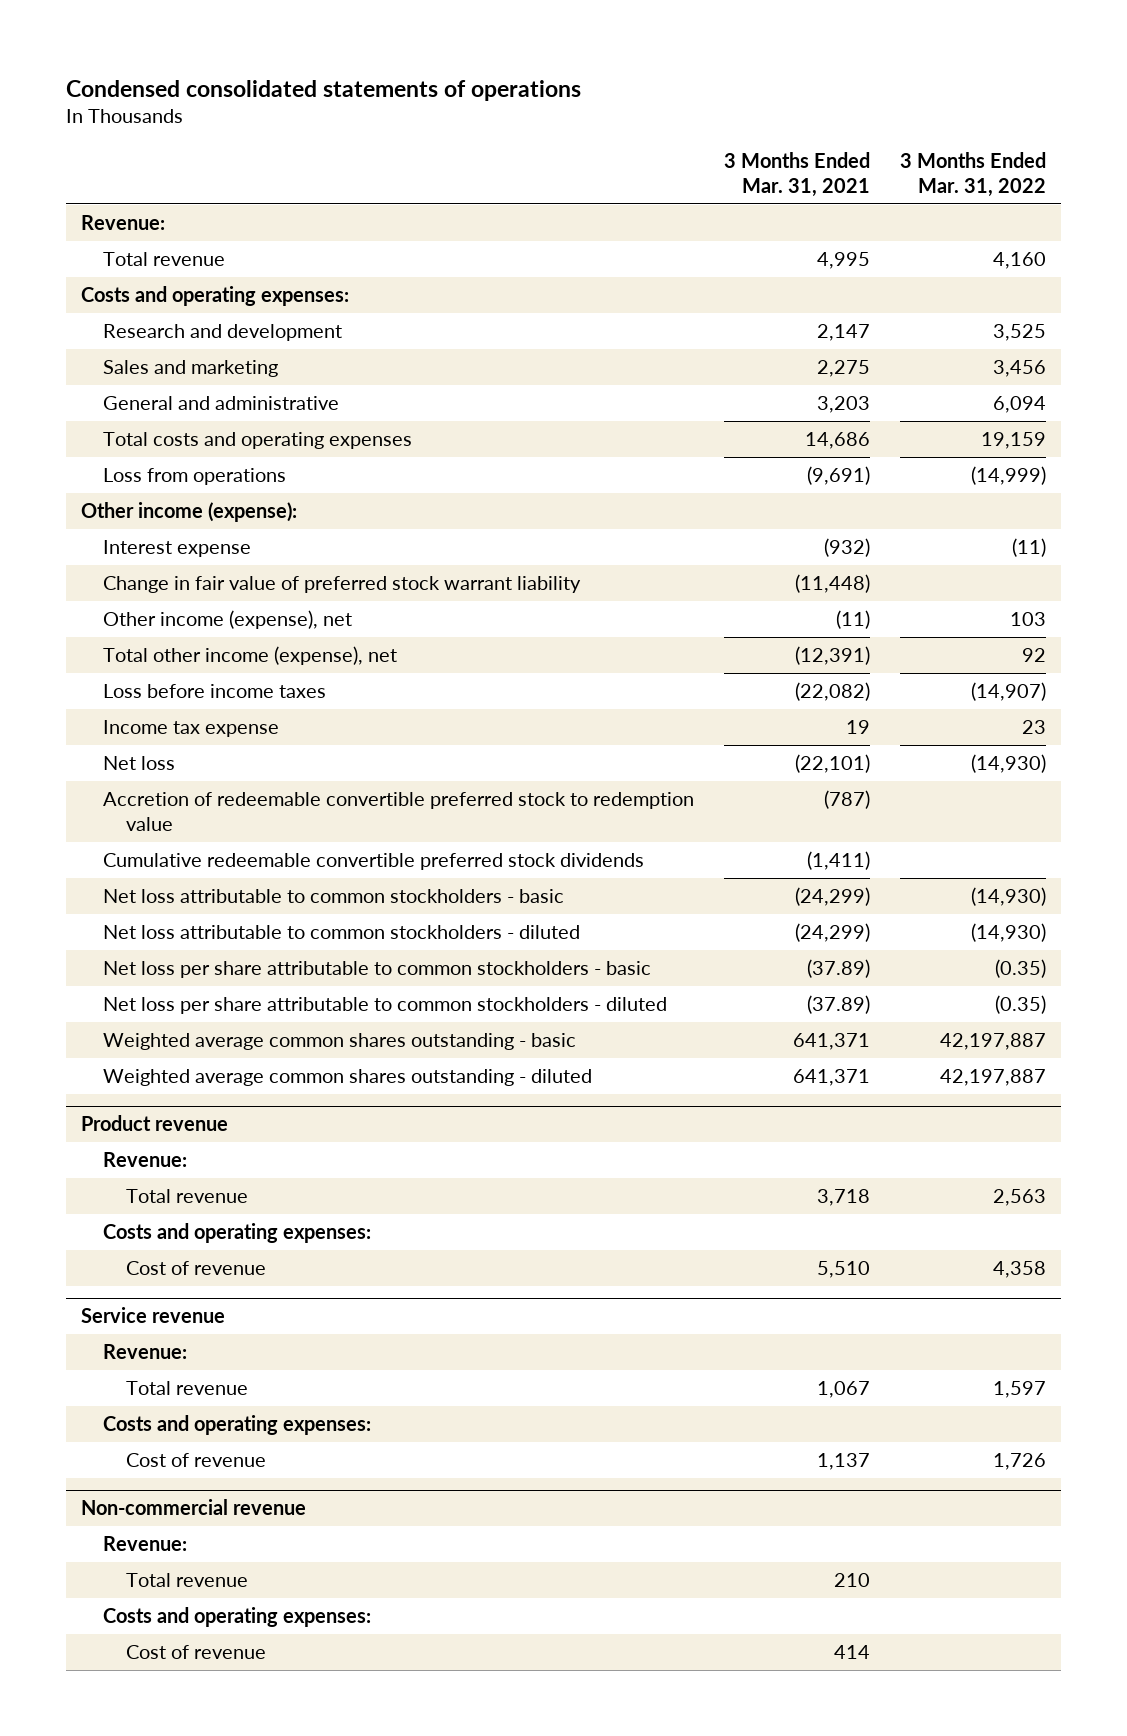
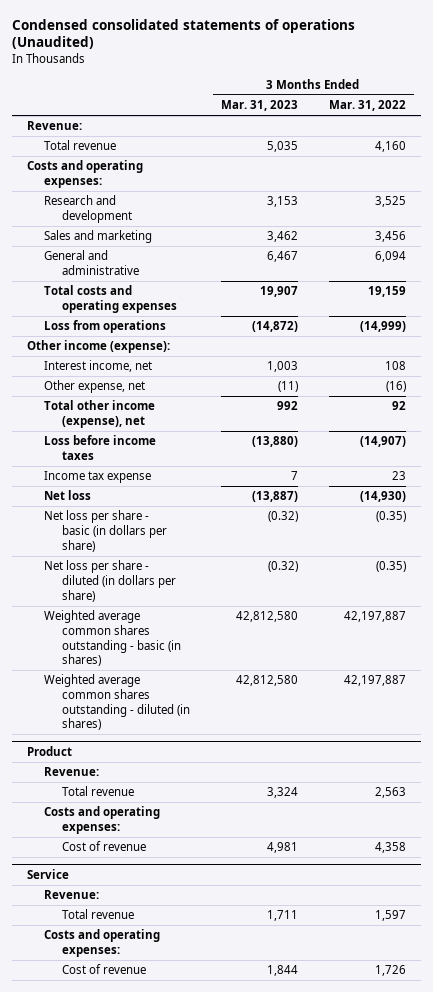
[65,79,581,101] Condensed consolidated statements of operations -> [11,18,355,50] Condensed consolidated statements of operations (Unaudited)
[724,152,871,197] 3 Months Ended Mar. 31, 2021 -> none
none -> [220,100,298,112] Mar. 31, 2023
[103,540,252,558] Interest expense -> none
[103,576,582,594] Change in fair value of preferred stock warrant liability -> none
none -> [44,360,153,373] Interest income, net
[103,610,353,630] Other income (expense), net -> [44,380,146,394] Other expense, net
[1009,612,1046,627] 103 -> [385,381,406,393] (16)
[103,792,695,831] Accretion of redeemable convertible preferred stock to redemption value -> none
[103,853,645,871] Cumulative redeemable convertible preferred stock dividends -> none
[103,889,565,904] Net loss attributable to common stockholders - basic -> none
[103,925,581,940] Net loss attributable to common stockholders - diluted -> none
[103,961,652,979] Net loss per share attributable to common stockholders - basic -> [44,510,167,552] Net loss per share - basic (in dollars per share)
[103,997,668,1015] Net loss per share attributable to common stockholders - diluted -> [44,560,176,602] Net loss per share - diluted (in dollars per share)
[103,1033,577,1051] Weighted average common shares outstanding - basic -> [44,610,181,667] Weighted average common shares outstanding - basic (in shares)
[103,1069,593,1087] Weighted average common shares outstanding - diluted -> [44,674,190,731] Weighted average common shares outstanding - diluted (in shares)
[80,1115,228,1132] Product revenue -> [27,745,73,756] Product
[80,1307,225,1324] Service revenue -> [27,868,70,879] Service
[80,1499,306,1516] Non-commercial revenue -> none
[103,1536,188,1552] Revenue: -> none
[125,1573,248,1588] Total revenue -> none
[103,1607,372,1628] Costs and operating expenses: -> none
[125,1645,266,1660] Cost of revenue -> none

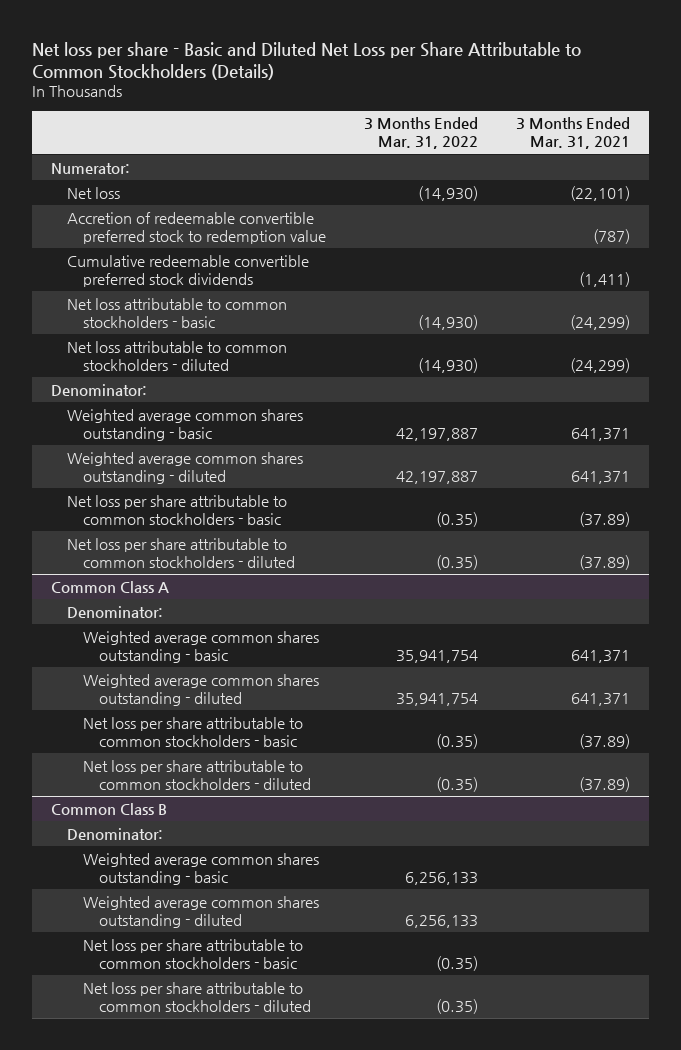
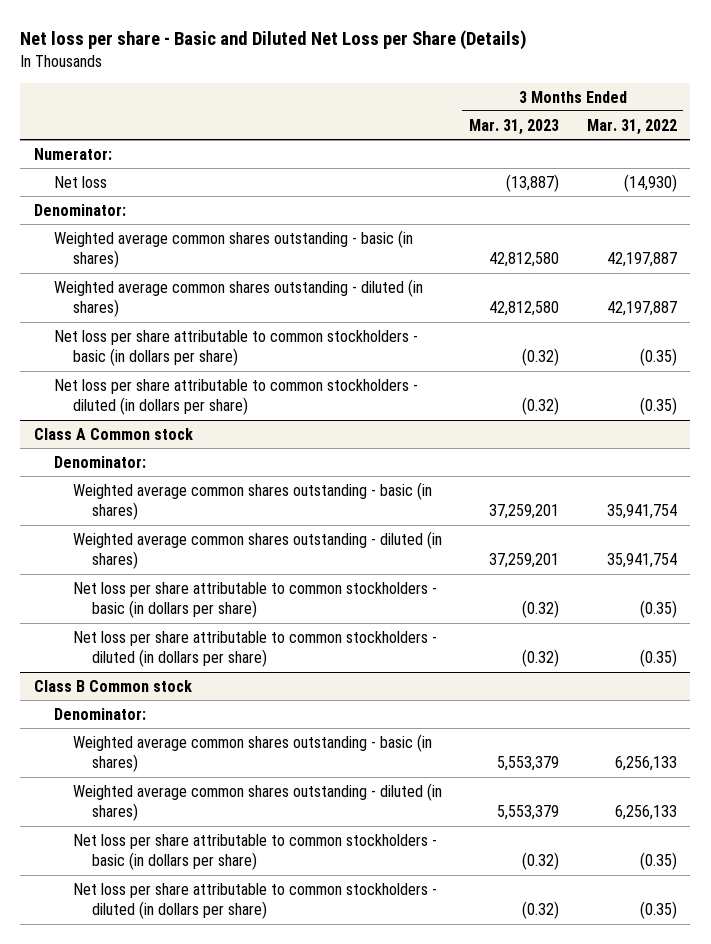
[32,41,582,80] Net loss per share - Basic and Diluted Net Loss per Share Attributable to Common Stockholders (Details) -> [20,30,528,51] Net loss per share - Basic and Diluted Net Loss per Share (Details)
[516,117,631,150] 3 Months Ended Mar. 31, 2021 -> none
none -> [469,118,560,135] Mar. 31, 2023
[67,211,327,244] Accretion of redeemable convertible preferred stock to redemption value -> none
[67,254,310,287] Cumulative redeemable convertible preferred stock dividends -> none
[67,297,288,328] Net loss attributable to common stockholders - basic -> none
[67,340,288,371] Net loss attributable to common stockholders - diluted -> none
[67,408,304,441] Weighted average common shares outstanding - basic -> [53,229,413,269] Weighted average common shares outstanding - basic (in shares)
[67,451,304,484] Weighted average common shares outstanding - diluted -> [53,278,423,318] Weighted average common shares outstanding - diluted (in shares)
[67,494,288,525] Net loss per share attributable to common stockholders - basic -> [53,329,418,367] Net loss per share attributable to common stockholders - basic (in dollars per share)
[67,537,296,568] Net loss per share attributable to common stockholders - diluted -> [53,378,418,416] Net loss per share attributable to common stockholders - diluted (in dollars per share)
[51,580,170,593] Common Class A -> [34,427,194,440] Class A Common stock
[83,630,320,663] Weighted average common shares outstanding - basic -> [73,481,433,521] Weighted average common shares outstanding - basic (in shares)
[83,673,320,706] Weighted average common shares outstanding - diluted -> [73,530,443,570] Weighted average common shares outstanding - diluted (in shares)
[83,716,304,747] Net loss per share attributable to common stockholders - basic -> [73,581,438,619] Net loss per share attributable to common stockholders - basic (in dollars per share)
[83,759,311,790] Net loss per share attributable to common stockholders - diluted -> [73,630,438,668] Net loss per share attributable to common stockholders - diluted (in dollars per share)
[51,802,168,815] Common Class B -> [34,679,193,692] Class B Common stock
[83,852,320,885] Weighted average common shares outstanding - basic -> [73,733,433,773] Weighted average common shares outstanding - basic (in shares)
[83,895,320,928] Weighted average common shares outstanding - diluted -> [73,782,443,822] Weighted average common shares outstanding - diluted (in shares)
[83,938,304,969] Net loss per share attributable to common stockholders - basic -> [73,833,438,871] Net loss per share attributable to common stockholders - basic (in dollars per share)
[83,981,311,1012] Net loss per share attributable to common stockholders - diluted -> [73,882,438,920] Net loss per share attributable to common stockholders - diluted (in dollars per share)

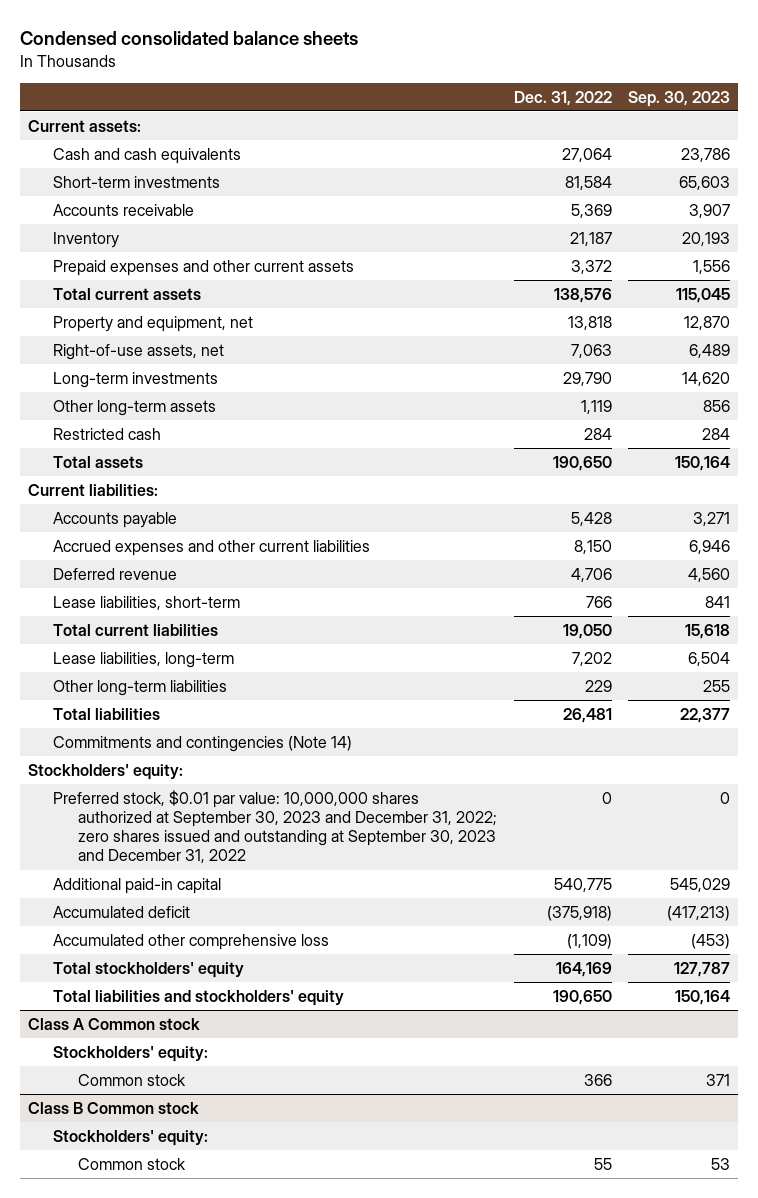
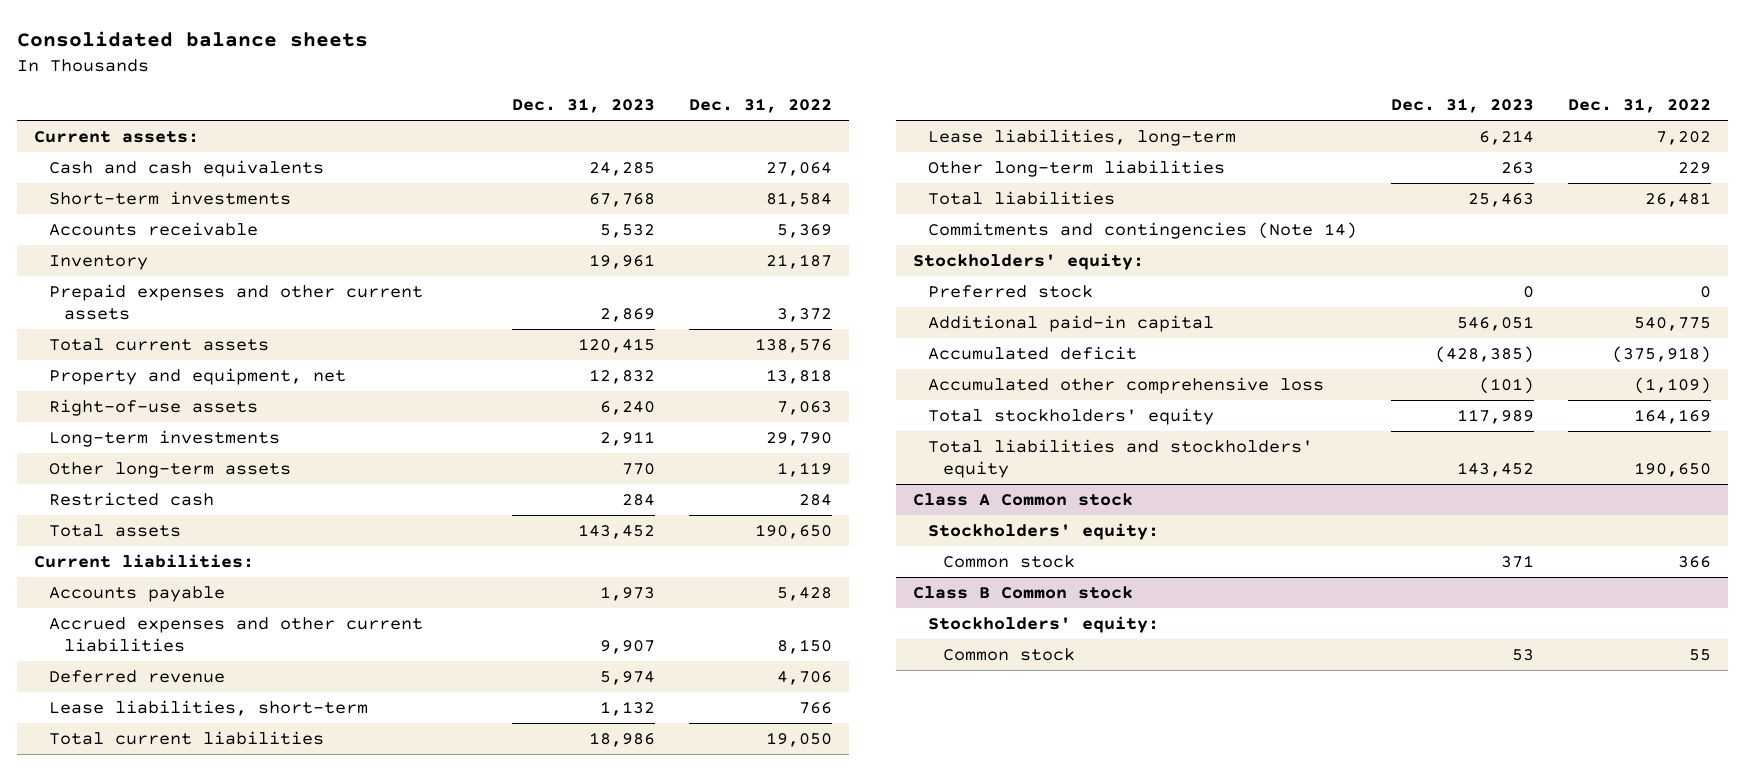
[20,31,359,46] Condensed consolidated balance sheets -> [16,30,368,47] Consolidated balance sheets
[627,90,730,107] Sep. 30, 2023 -> none
none -> [512,98,656,114] Dec. 31, 2023
[53,343,225,360] Right-of-use assets, net -> [49,399,259,417] Right-of-use assets
[53,789,498,864] Preferred stock, $0.01 par value: 10,000,000 shares authorized at September 30, 2023 and December 31, 2022; zero shares issued and outstanding at September 30, 2023 and December 31, 2022 -> [927,285,1093,299] Preferred stock

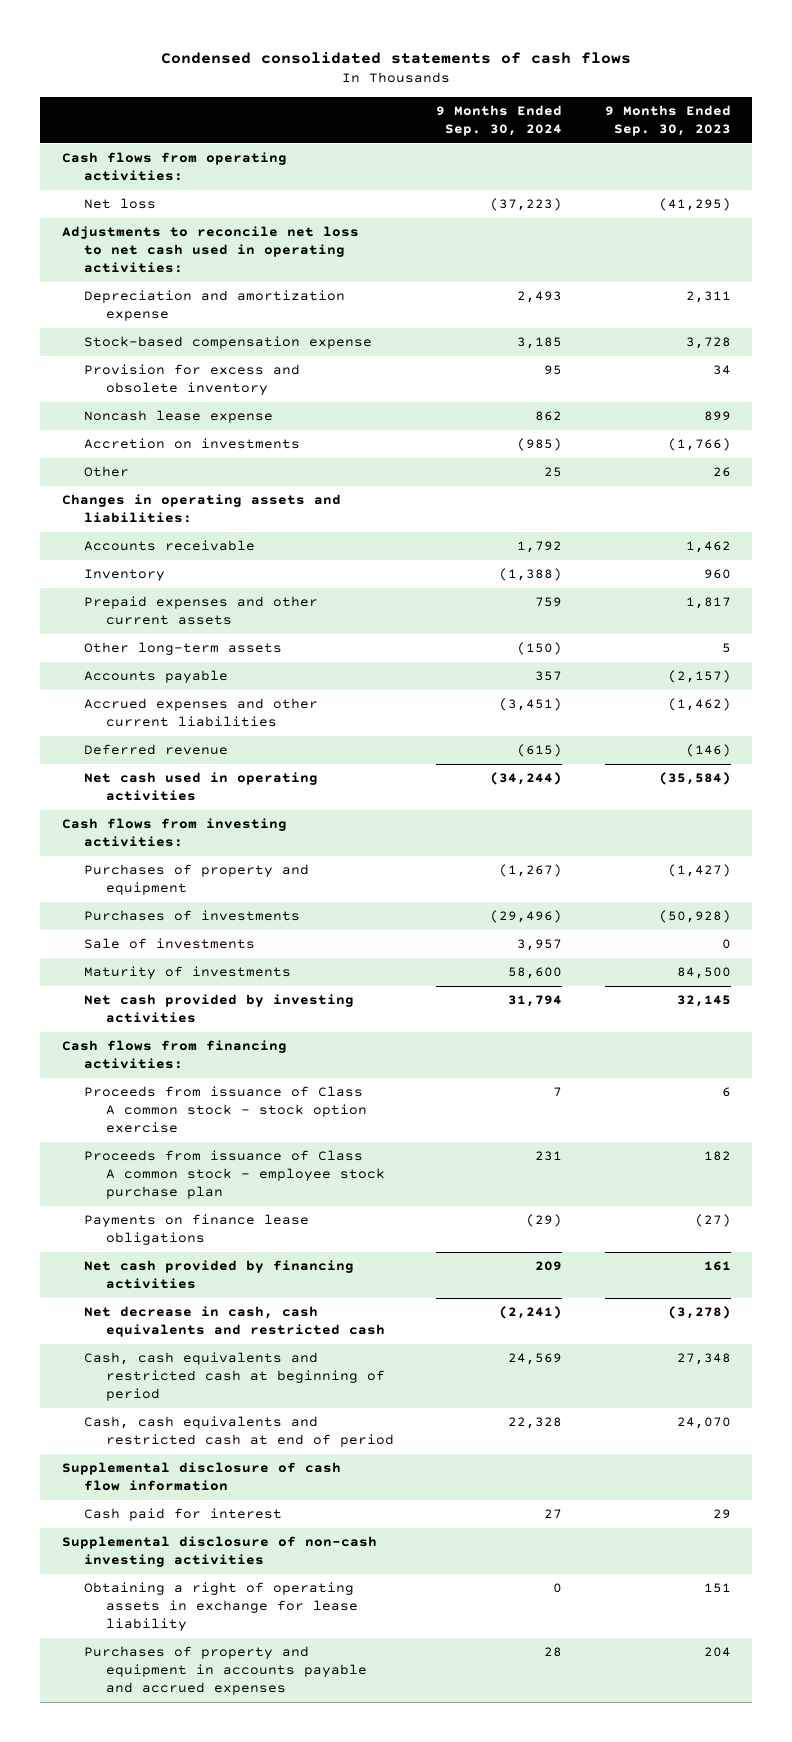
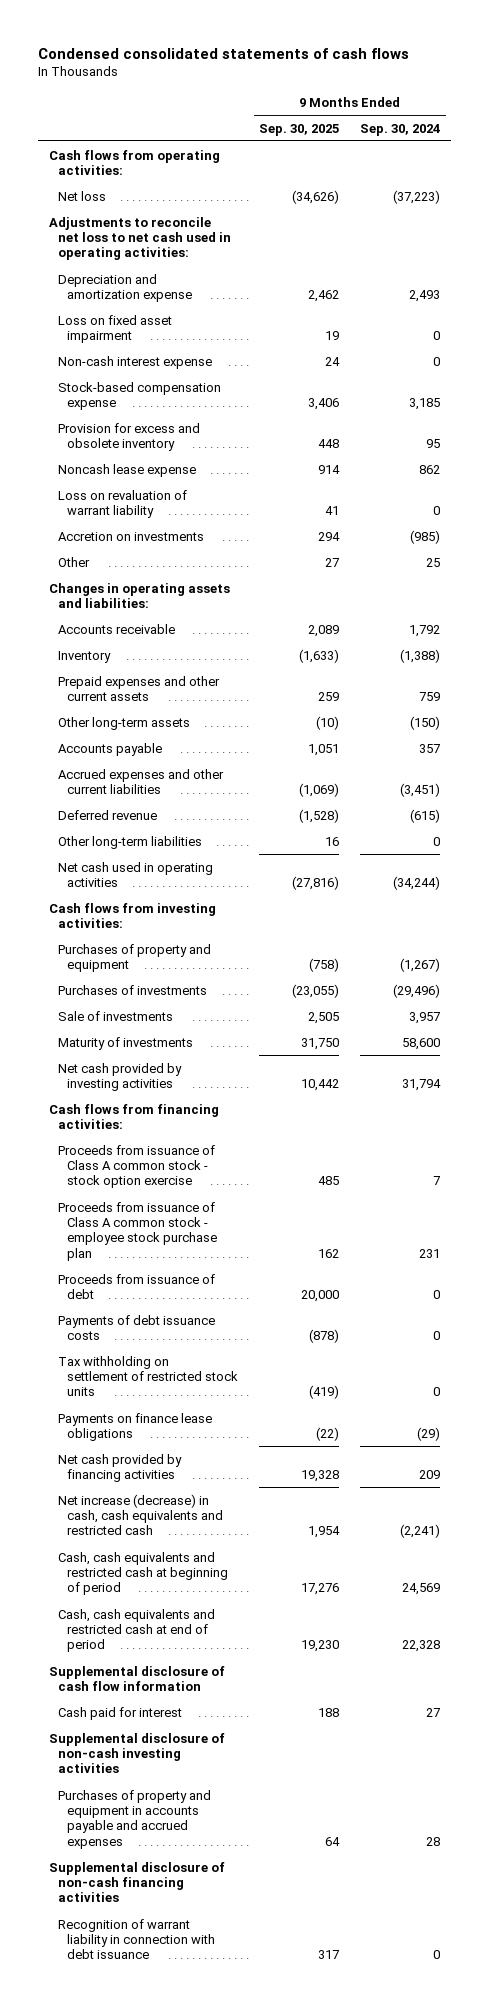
[604,105,731,137] 9 Months Ended Sep. 30, 2023 -> none
none -> [259,123,340,136] Sep. 30, 2025
none -> [58,314,173,343] Loss on fixed asset impairment
none -> [58,355,213,369] Non-cash interest expense
none -> [58,489,188,518] Loss on revaluation of warrant liability
none -> [58,835,203,849] Other long-term liabilities
none -> [58,1273,216,1299] Proceeds from issuance of debt
none -> [58,1314,216,1340] Payments of debt issuance costs
none -> [58,1355,239,1397] Tax withholding on settlement of restricted stock units
[83,1306,386,1338] Net decrease in cash, cash equivalents and restricted cash -> [58,1493,224,1536] Net increase (decrease) in cash, cash equivalents and restricted cash
[83,1582,359,1632] Obtaining a right of operating assets in exchange for lease liability -> none
none -> [48,1861,225,1903] Supplemental disclosure of non-cash financing activities
none -> [58,1918,216,1960] Recognition of warrant liability in connection with debt issuance

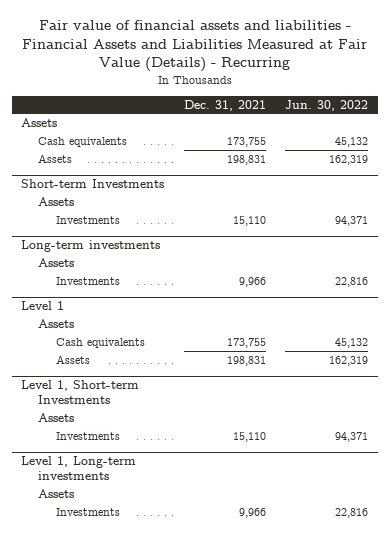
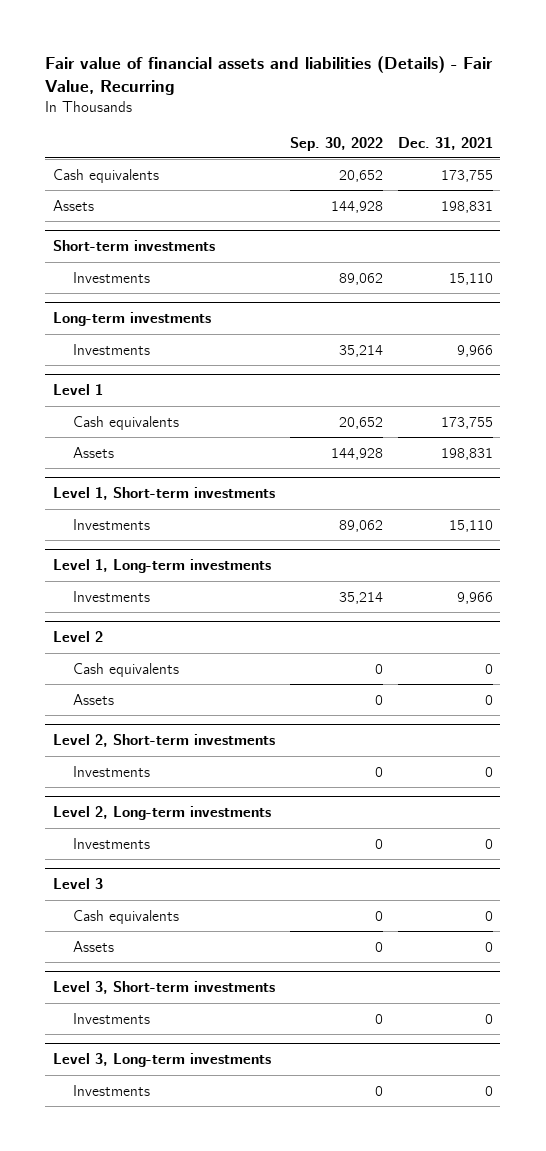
[21,20,367,73] Fair value of financial assets and liabilities - Financial Assets and Liabilities Measured at Fair Value (Details) - Recurring -> [45,55,494,95] Fair value of financial assets and liabilities (Details) - Fair Value, Recurring
[285,99,369,111] Jun. 30, 2022 -> none
none -> [289,136,383,151] Sep. 30, 2022
[21,117,58,127] Assets -> none
[38,196,75,206] Assets -> none
[21,179,165,189] Short-term Investments -> [52,240,215,252] Short-term investments
[38,257,75,267] Assets -> none
[38,318,75,328] Assets -> none
[38,412,75,422] Assets -> none
[21,380,140,405] Level 1, Short-term Investments -> [52,487,275,501] Level 1, Short-term investments
[38,488,75,498] Assets -> none
none -> [52,631,103,643] Level 2
none -> [72,662,179,677] Cash equivalents
none -> [72,693,114,705] Assets
none -> [52,734,275,748] Level 2, Short-term investments
none -> [72,765,150,777] Investments
none -> [52,806,271,821] Level 2, Long-term investments
none -> [72,837,150,849] Investments
none -> [52,878,103,890] Level 3
none -> [72,909,179,924] Cash equivalents
none -> [72,940,114,952] Assets
none -> [52,981,275,995] Level 3, Short-term investments
none -> [72,1012,150,1024] Investments
none -> [52,1053,271,1068] Level 3, Long-term investments
none -> [72,1084,150,1096] Investments

